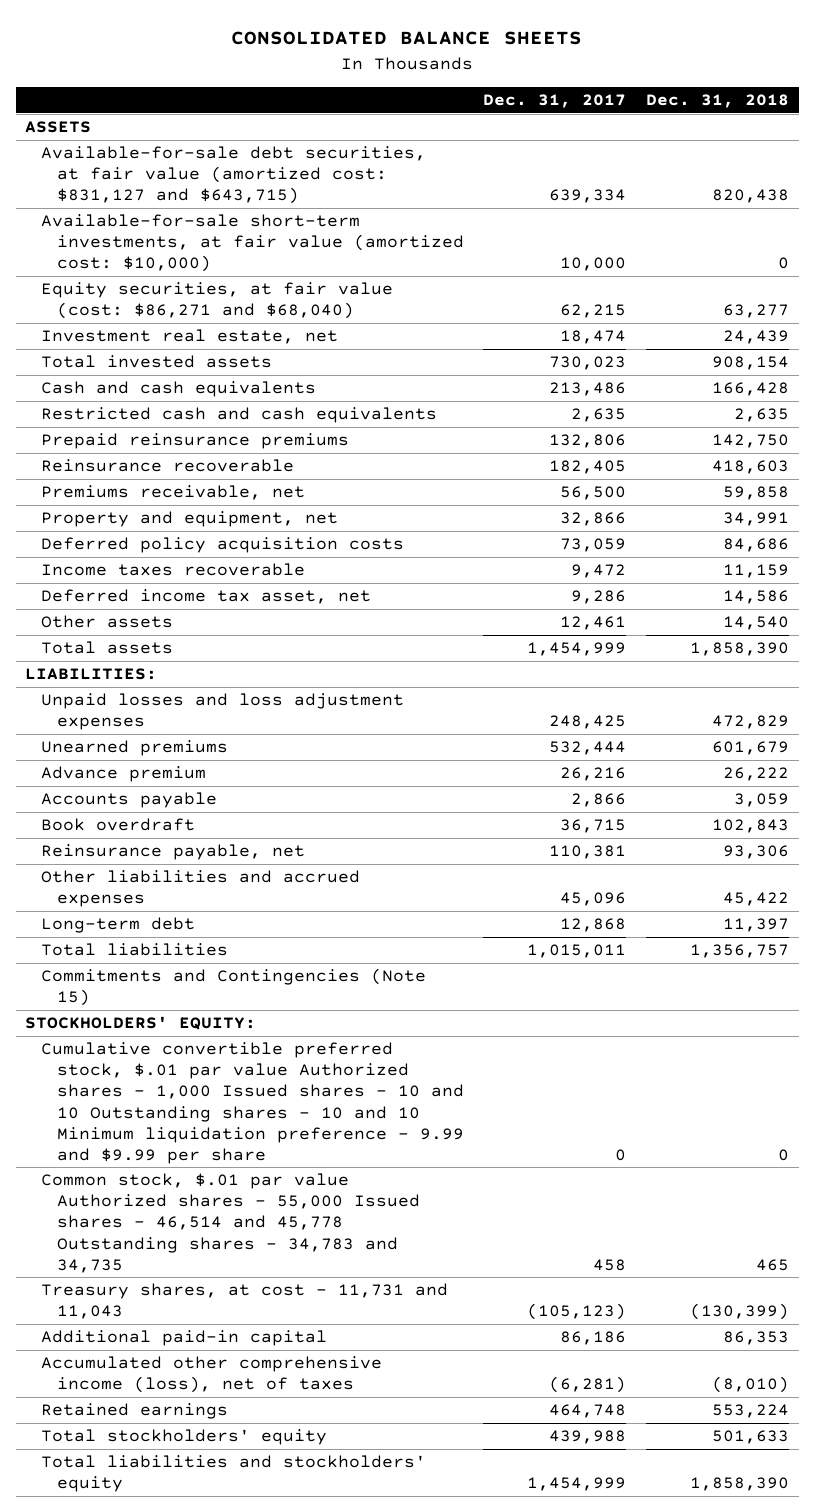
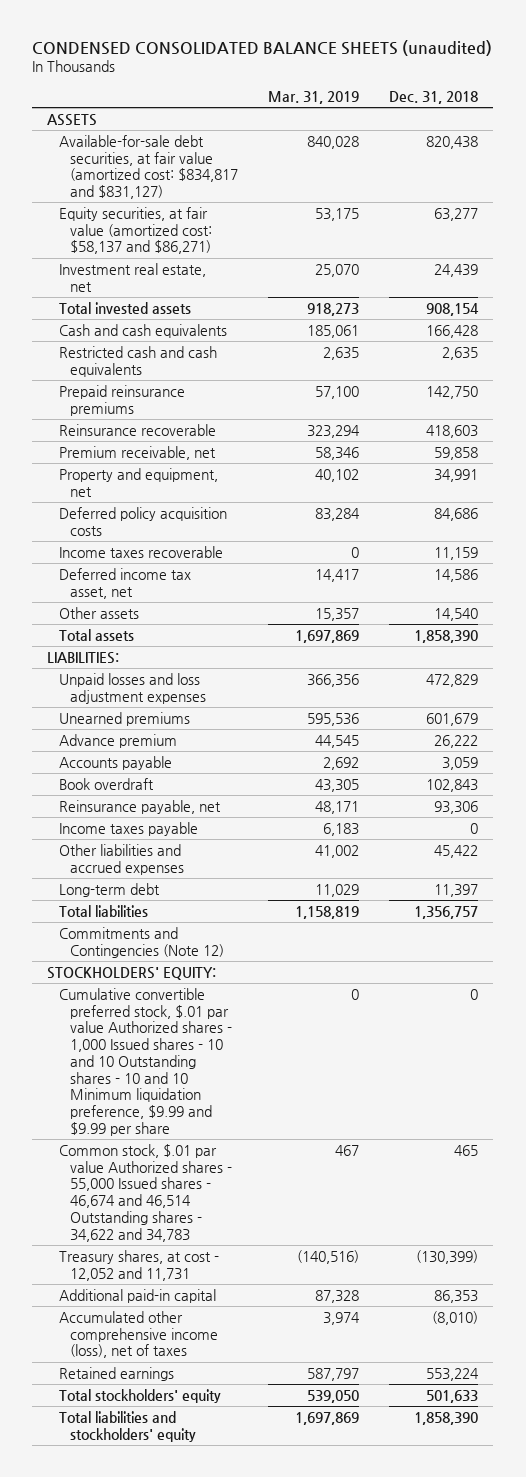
[231,30,583,45] CONSOLIDATED BALANCE SHEETS -> [32,40,493,57] CONDENSED CONSOLIDATED BALANCE SHEETS (unaudited)
[483,94,627,109] Dec. 31, 2017 -> none
none -> [268,90,360,104] Mar. 31, 2019
[41,214,464,273] Available-for-sale short-term investments, at fair value (amortized cost: $10,000) -> none
[41,146,427,205] Available-for-sale debt securities, at fair value (amortized cost: $831,127 and $643,715) -> [58,134,239,200] Available-for-sale debt securities, at fair value (amortized cost: $834,817 and $831,127)
[41,282,394,320] Equity securities, at fair value (cost: $86,271 and $68,040) -> [58,206,213,255] Equity securities, at fair value (amortized cost: $58,137 and $86,271)
[41,485,306,501] Premiums receivable, net -> [58,445,216,460] Premium receivable, net
none -> [58,821,198,836] Income taxes payable
[41,968,427,1007] Commitments and Contingencies (Note 15) -> [58,926,225,958] Commitments and Contingencies (Note 12)
[41,1042,464,1164] Cumulative convertible preferred stock, $.01 par value Authorized shares - 1,000 Issued shares - 10 and 10 Outstanding shares - 10 and 10 Minimum liquidation preference - 9.99 and $9.99 per share -> [58,987,233,1136] Cumulative convertible preferred stock, $.01 par value Authorized shares - 1,000 Issued shares - 10 and 10 Outstanding shares - 10 and 10 Minimum liquidation preference, $9.99 and $9.99 per share
[41,1173,420,1273] Common stock, $.01 par value Authorized shares - 55,000 Issued shares - 46,514 and 45,778 Outstanding shares - 34,783 and 34,735 -> [58,1143,233,1242] Common stock, $.01 par value Authorized shares - 55,000 Issued shares - 46,674 and 46,514 Outstanding shares - 34,622 and 34,783
[41,1283,449,1320] Treasury shares, at cost - 11,731 and 11,043 -> [58,1249,219,1281] Treasury shares, at cost - 12,052 and 11,731

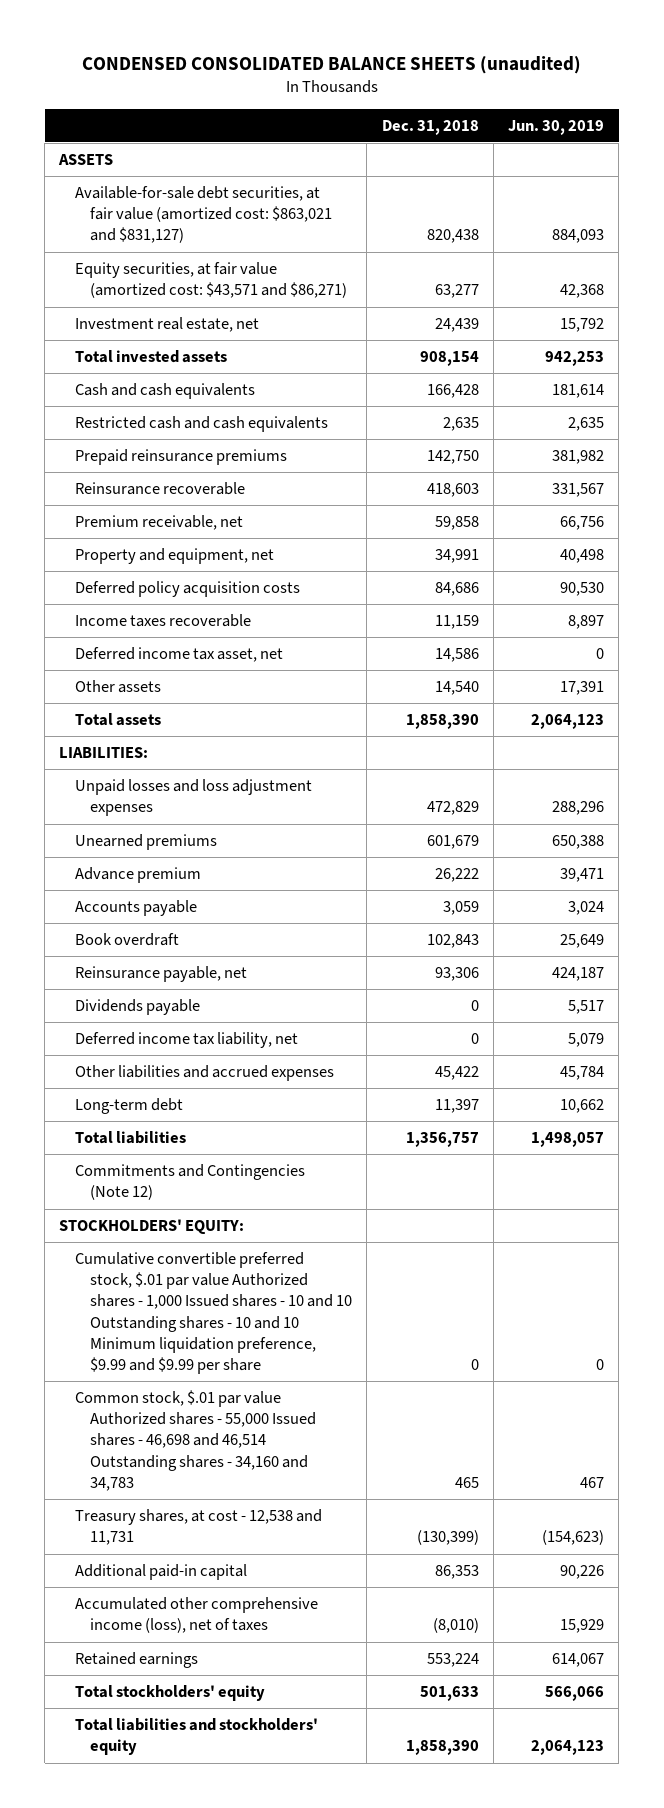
[268,90,360,104] Mar. 31, 2019 -> none
none -> [508,119,605,135] Jun. 30, 2019
[58,134,239,200] Available-for-sale debt securities, at fair value (amortized cost: $834,817 and $831,127) -> [74,186,333,244] Available-for-sale debt securities, at fair value (amortized cost: $863,021 and $831,127)
[58,206,213,255] Equity securities, at fair value (amortized cost: $58,137 and $86,271) -> [74,262,348,299] Equity securities, at fair value (amortized cost: $43,571 and $86,271)
[58,821,198,836] Income taxes payable -> none
none -> [74,999,200,1016] Dividends payable
none -> [74,1032,298,1049] Deferred income tax liability, net
[58,1143,233,1242] Common stock, $.01 par value Authorized shares - 55,000 Issued shares - 46,674 and 46,514 Outstanding shares - 34,622 and 34,783 -> [74,1390,317,1491] Common stock, $.01 par value Authorized shares - 55,000 Issued shares - 46,698 and 46,514 Outstanding shares - 34,160 and 34,783
[58,1249,219,1281] Treasury shares, at cost - 12,052 and 11,731 -> [74,1509,322,1546] Treasury shares, at cost - 12,538 and 11,731

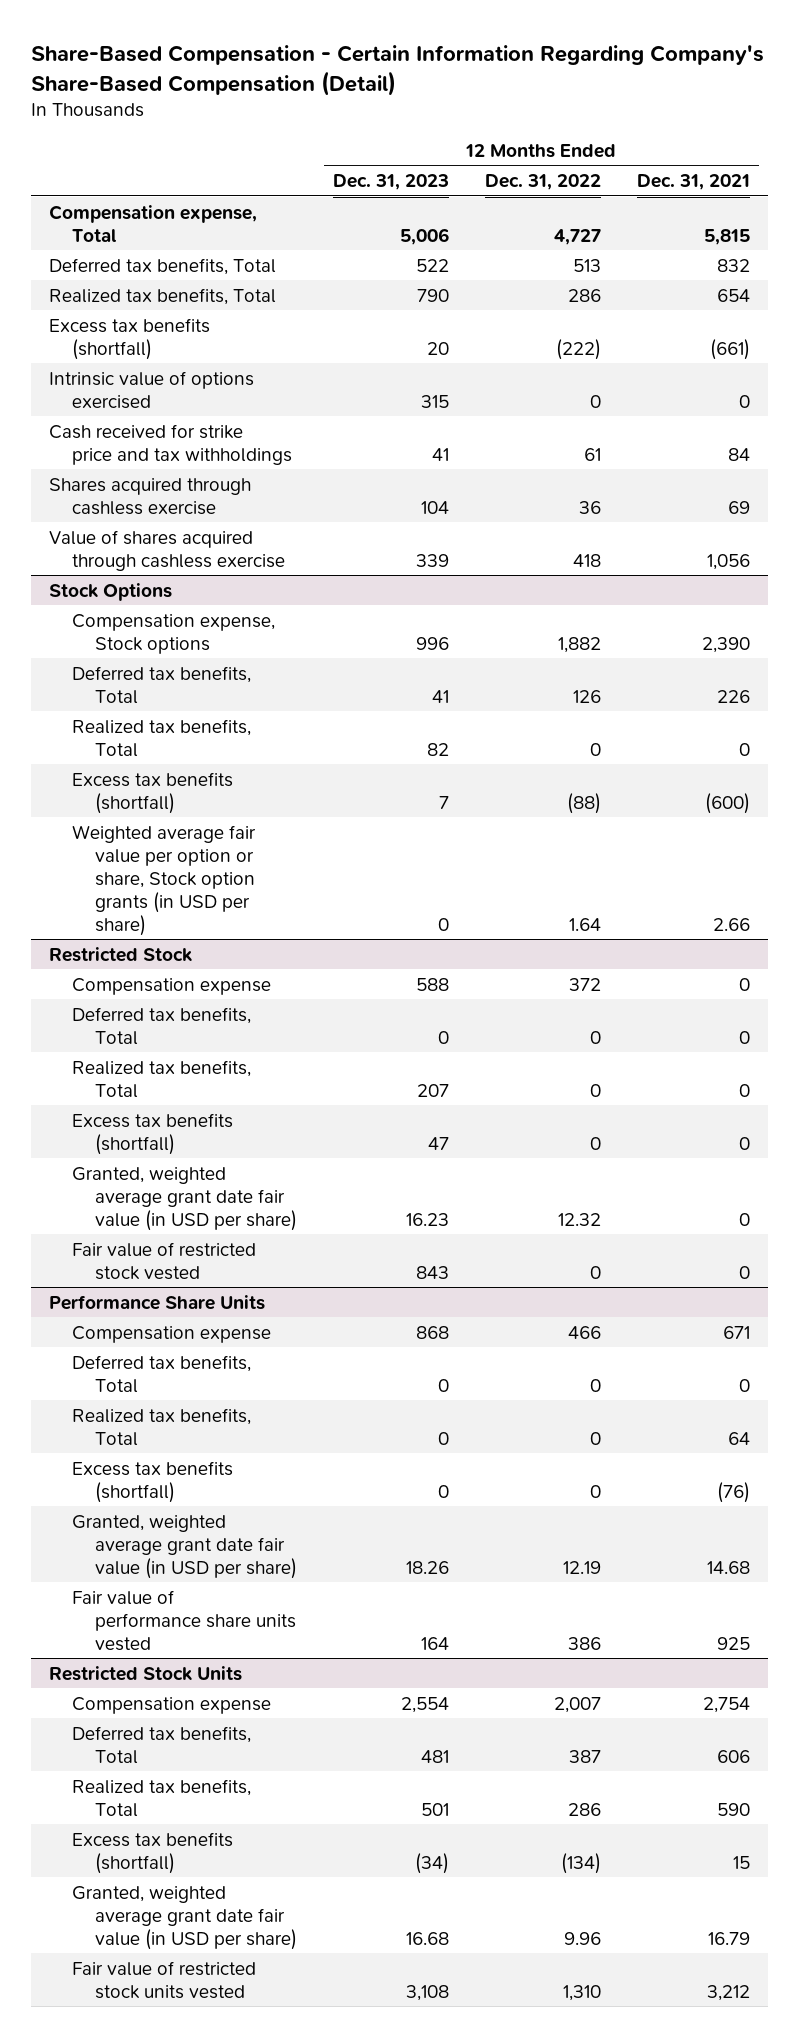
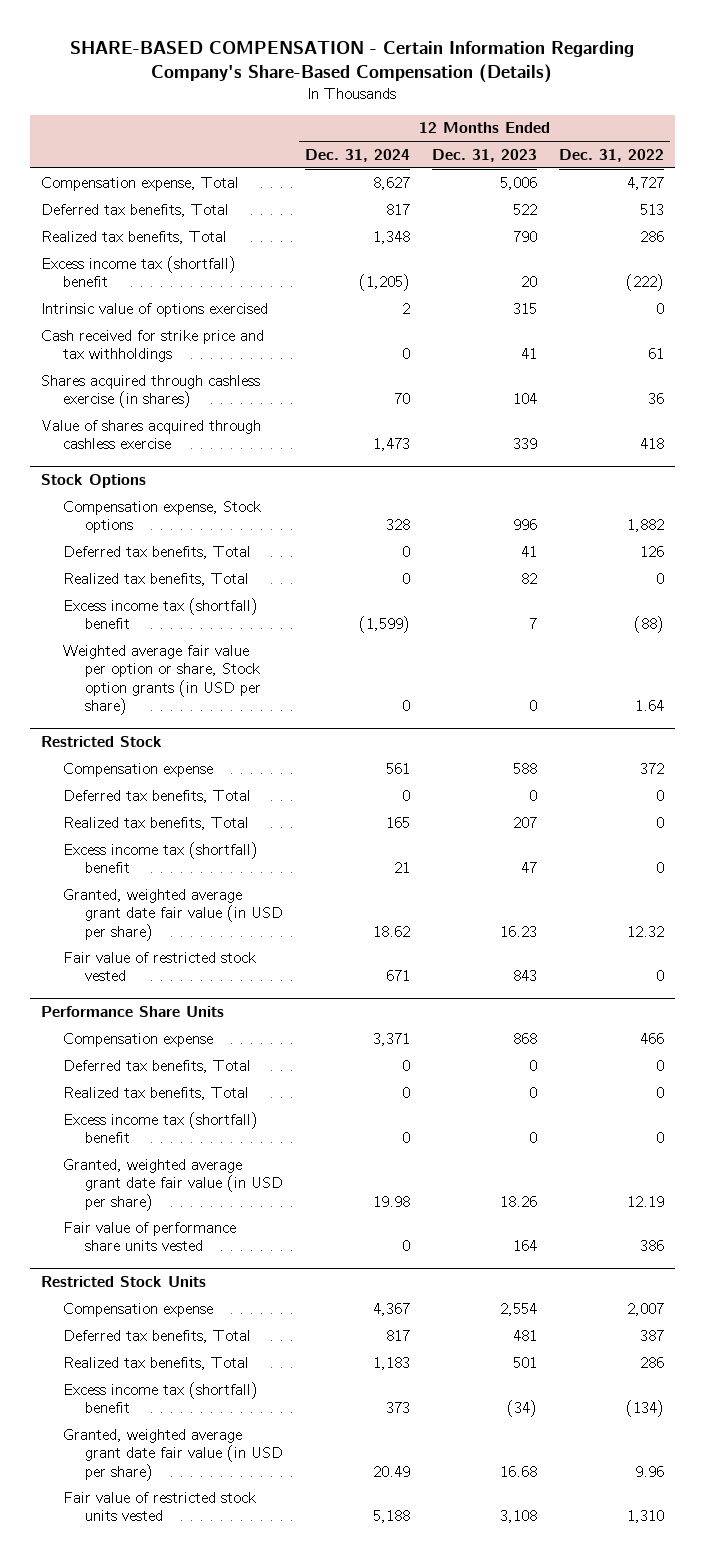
[31,44,765,96] Share-Based Compensation - Certain Information Regarding Company's Share-Based Compensation (Detail) -> [70,40,635,84] SHARE-BASED COMPENSATION - Certain Information Regarding Company's Share-Based Compensation (Details)
[636,174,750,191] Dec. 31, 2021 -> none
none -> [304,148,410,162] Dec. 31, 2024
[49,317,211,360] Excess tax benefits (shortfall) -> [40,255,236,288] Excess income tax (shortfall) benefit
[49,477,252,515] Shares acquired through cashless exercise -> [40,374,260,409] Shares acquired through cashless exercise (in shares)
[72,771,234,814] Excess tax benefits (shortfall) -> [62,597,258,630] Excess income tax (shortfall) benefit
[72,1112,234,1155] Excess tax benefits (shortfall) -> [62,841,258,874] Excess income tax (shortfall) benefit
[72,1460,234,1503] Excess tax benefits (shortfall) -> [62,1111,258,1144] Excess income tax (shortfall) benefit
[72,1831,234,1874] Excess tax benefits (shortfall) -> [62,1381,258,1414] Excess income tax (shortfall) benefit

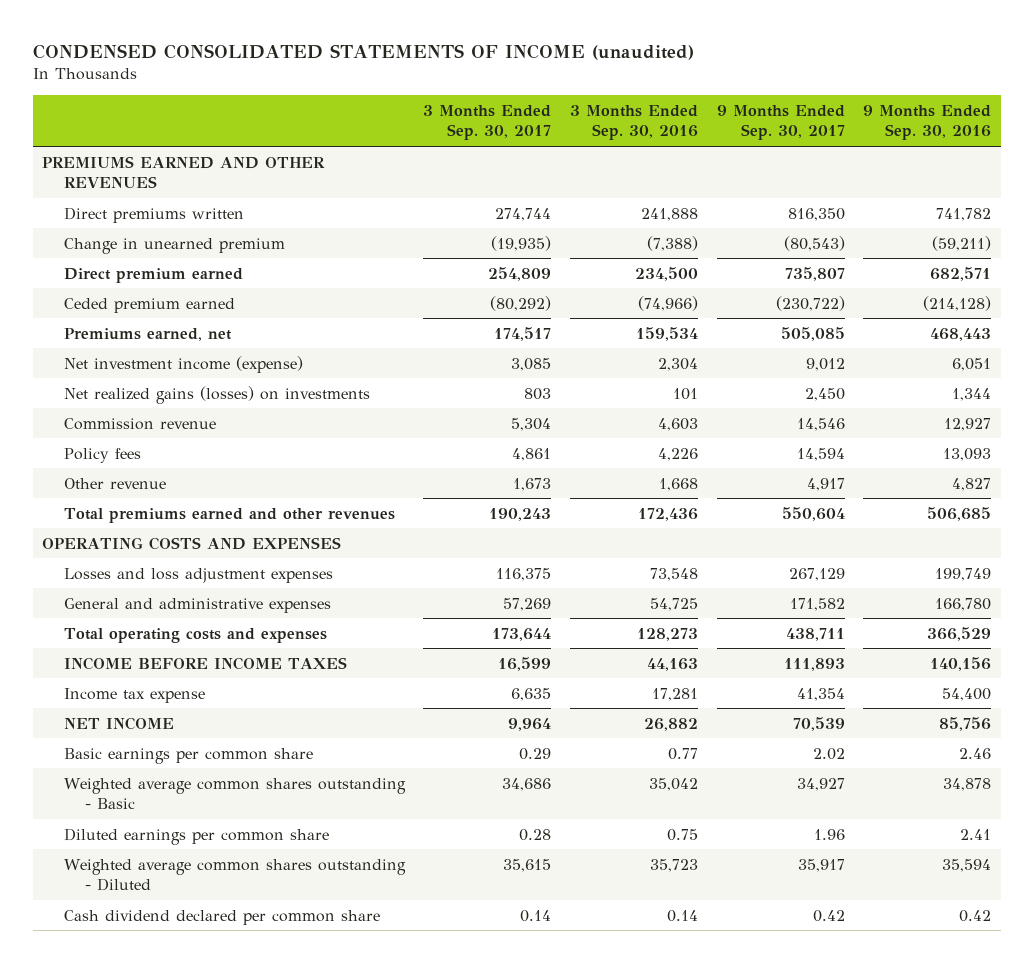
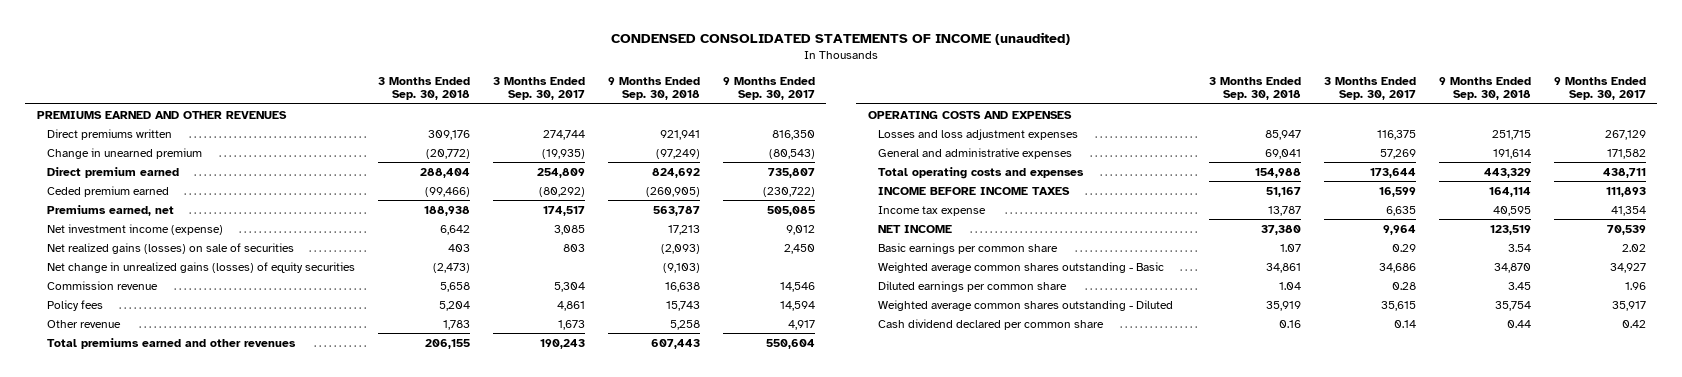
[570,104,699,141] 3 Months Ended Sep. 30, 2016 -> none
[863,104,992,141] 9 Months Ended Sep. 30, 2016 -> none
none -> [377,76,470,101] 3 Months Ended Sep. 30, 2018
none -> [607,76,700,101] 9 Months Ended Sep. 30, 2018
[63,385,370,404] Net realized gains (losses) on investments -> [46,242,294,254] Net realized gains (losses) on sale of securities
none -> [46,261,355,273] Net change in unrealized gains (losses) of equity securities

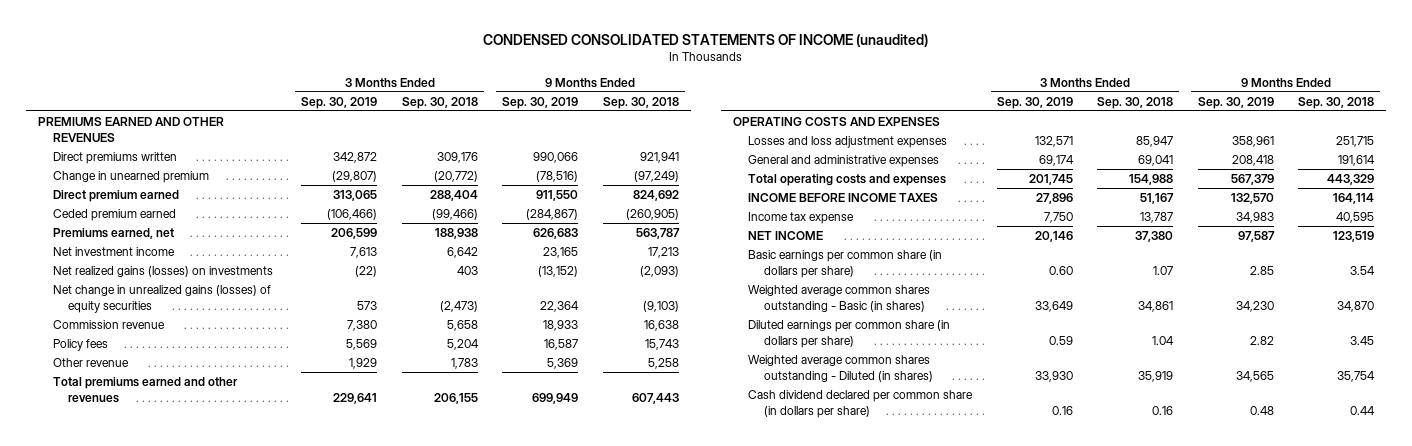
[492,76,585,101] 3 Months Ended Sep. 30, 2017 -> none
[722,76,815,101] 9 Months Ended Sep. 30, 2017 -> none
none -> [301,96,378,109] Sep. 30, 2019
none -> [502,96,579,109] Sep. 30, 2019
[46,223,223,235] Net investment income (expense) -> [53,246,176,256] Net investment income
[46,242,294,254] Net realized gains (losses) on sale of securities -> [53,265,274,277] Net realized gains (losses) on investments
[877,242,1058,254] Basic earnings per common share -> [748,249,943,278] Basic earnings per common share (in dollars per share)
[877,261,1164,273] Weighted average common shares outstanding - Basic -> [748,284,931,312] Weighted average common shares outstanding - Basic (in shares)
[877,280,1067,292] Diluted earnings per common share -> [748,319,951,348] Diluted earnings per common share (in dollars per share)
[877,299,1173,311] Weighted average common shares outstanding - Diluted -> [748,354,933,382] Weighted average common shares outstanding - Diluted (in shares)
[877,318,1104,330] Cash dividend declared per common share -> [748,389,974,418] Cash dividend declared per common share (in dollars per share)

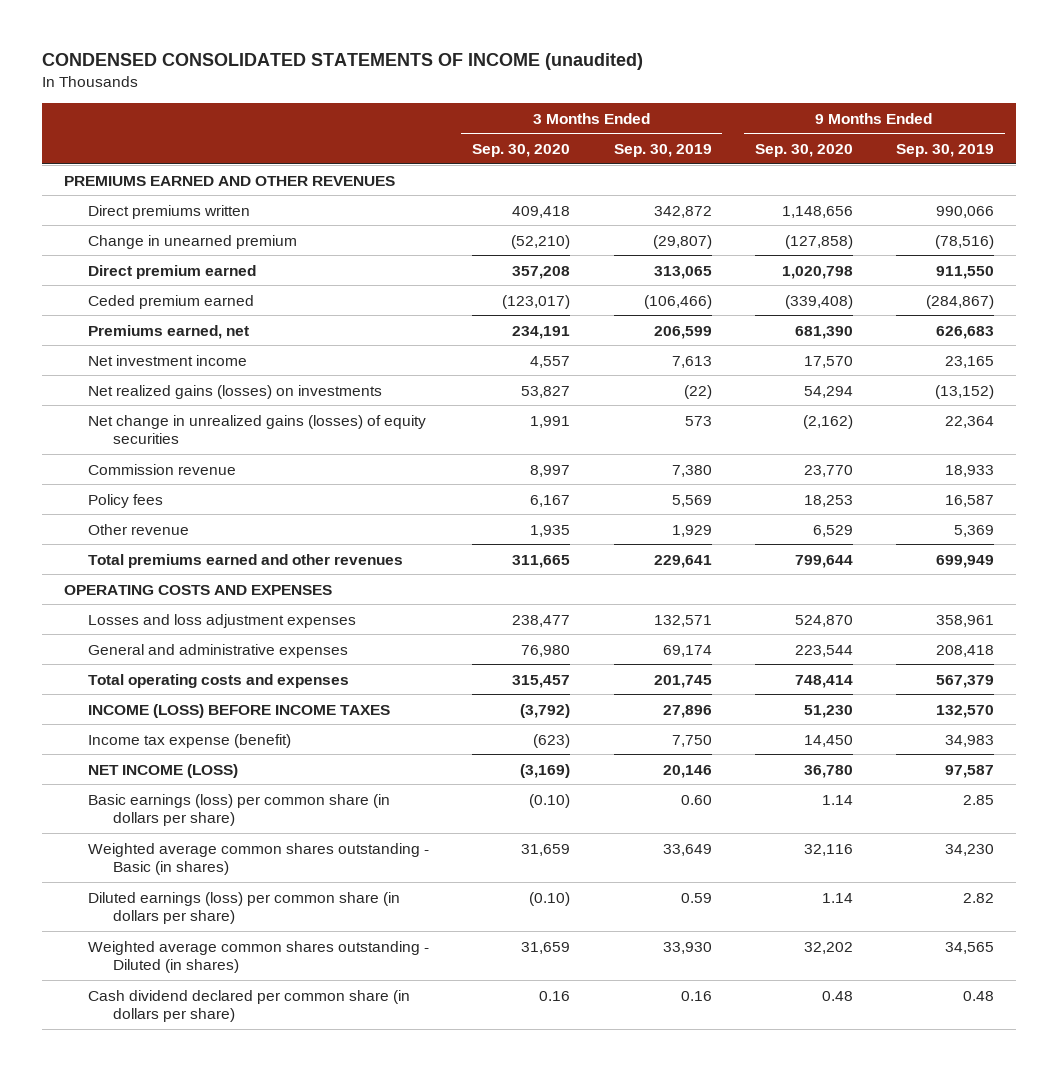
[401,96,478,109] Sep. 30, 2018 -> none
[602,96,679,109] Sep. 30, 2018 -> none
none -> [472,144,571,158] Sep. 30, 2020
none -> [754,144,853,158] Sep. 30, 2020
[748,192,939,202] INCOME BEFORE INCOME TAXES -> [88,703,391,718] INCOME (LOSS) BEFORE INCOME TAXES
[748,211,855,224] Income tax expense -> [88,733,292,748] Income tax expense (benefit)
[748,230,824,240] NET INCOME -> [88,763,239,778] NET INCOME (LOSS)
[748,249,943,278] Basic earnings per common share (in dollars per share) -> [88,793,391,827] Basic earnings (loss) per common share (in dollars per share)
[748,319,951,348] Diluted earnings per common share (in dollars per share) -> [88,891,401,925] Diluted earnings (loss) per common share (in dollars per share)

